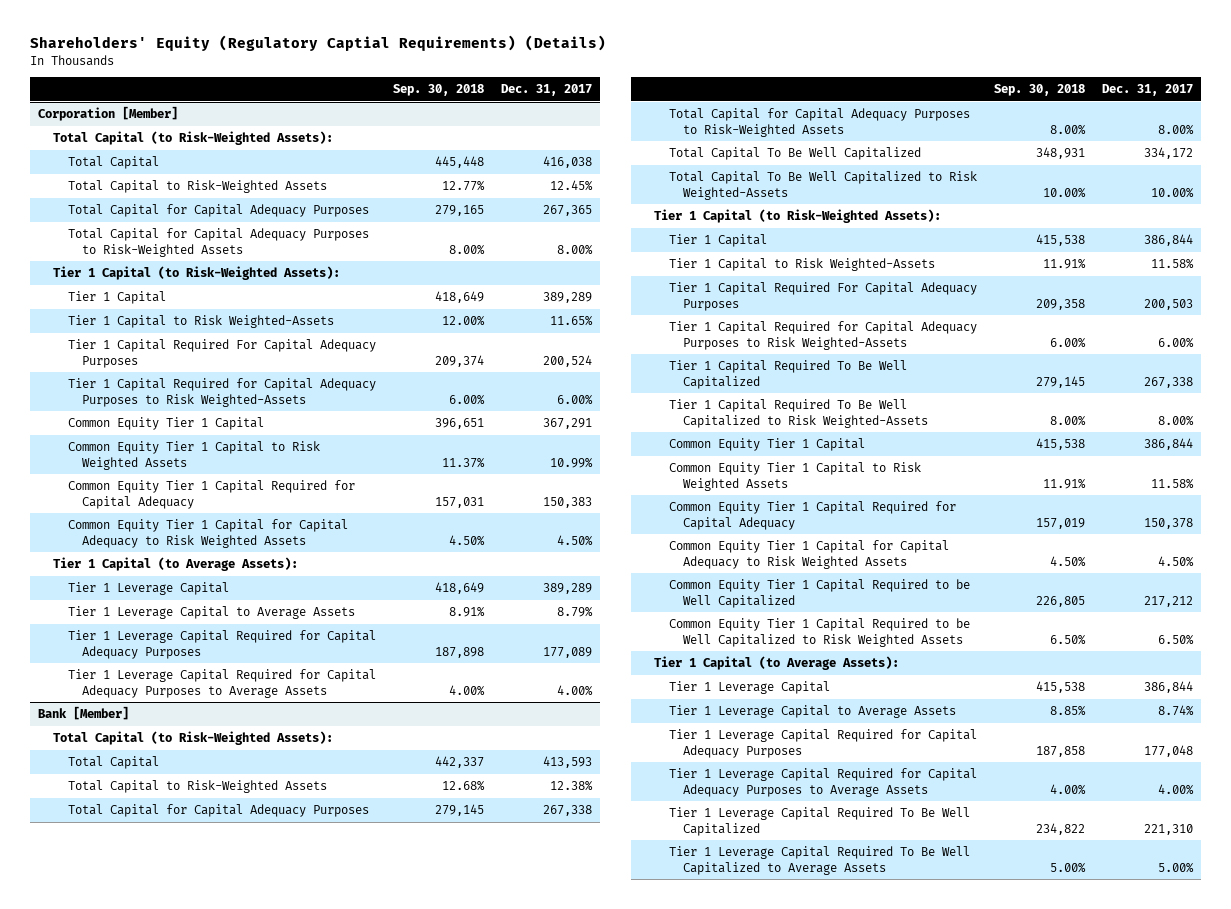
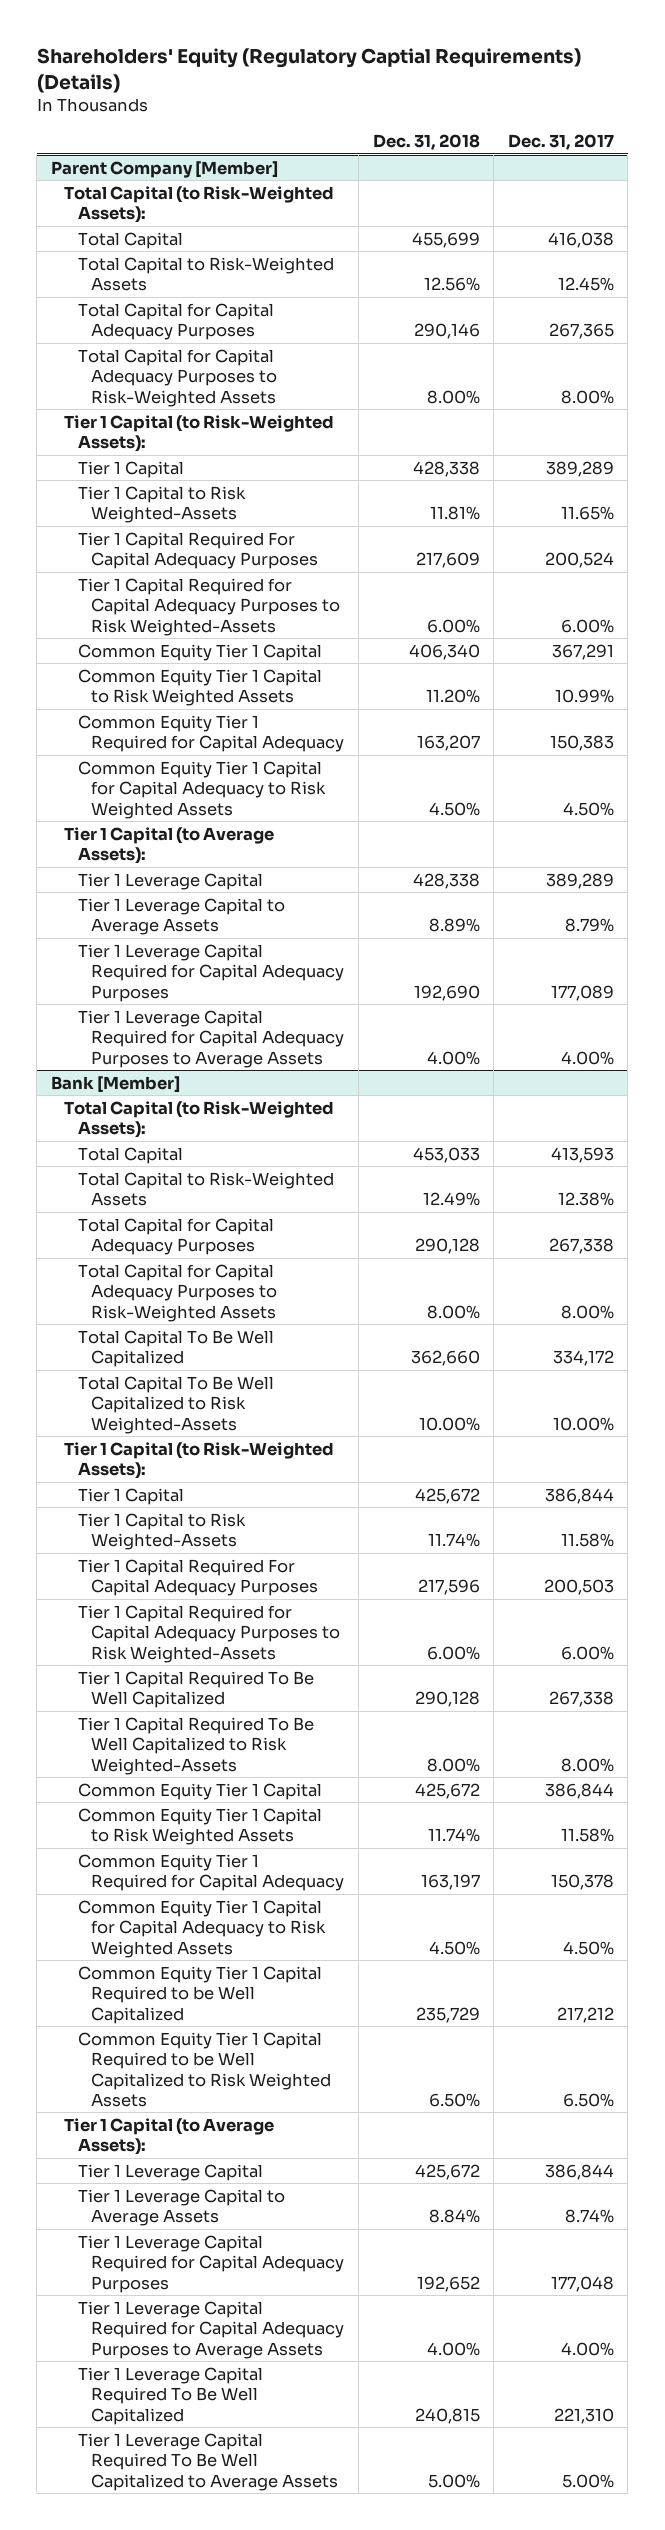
[392,83,484,96] Sep. 30, 2018 -> none
none -> [372,133,480,150] Dec. 31, 2018
[38,106,179,122] Corporation [Member] -> none
none -> [50,160,278,178] Parent Company [Member]
[67,480,355,509] Common Equity Tier 1 Capital Required for Capital Adequacy -> [77,714,345,753] Common Equity Tier 1 Required for Capital Adequacy
[668,501,956,530] Common Equity Tier 1 Capital Required for Capital Adequacy -> [77,1853,345,1892] Common Equity Tier 1 Required for Capital Adequacy

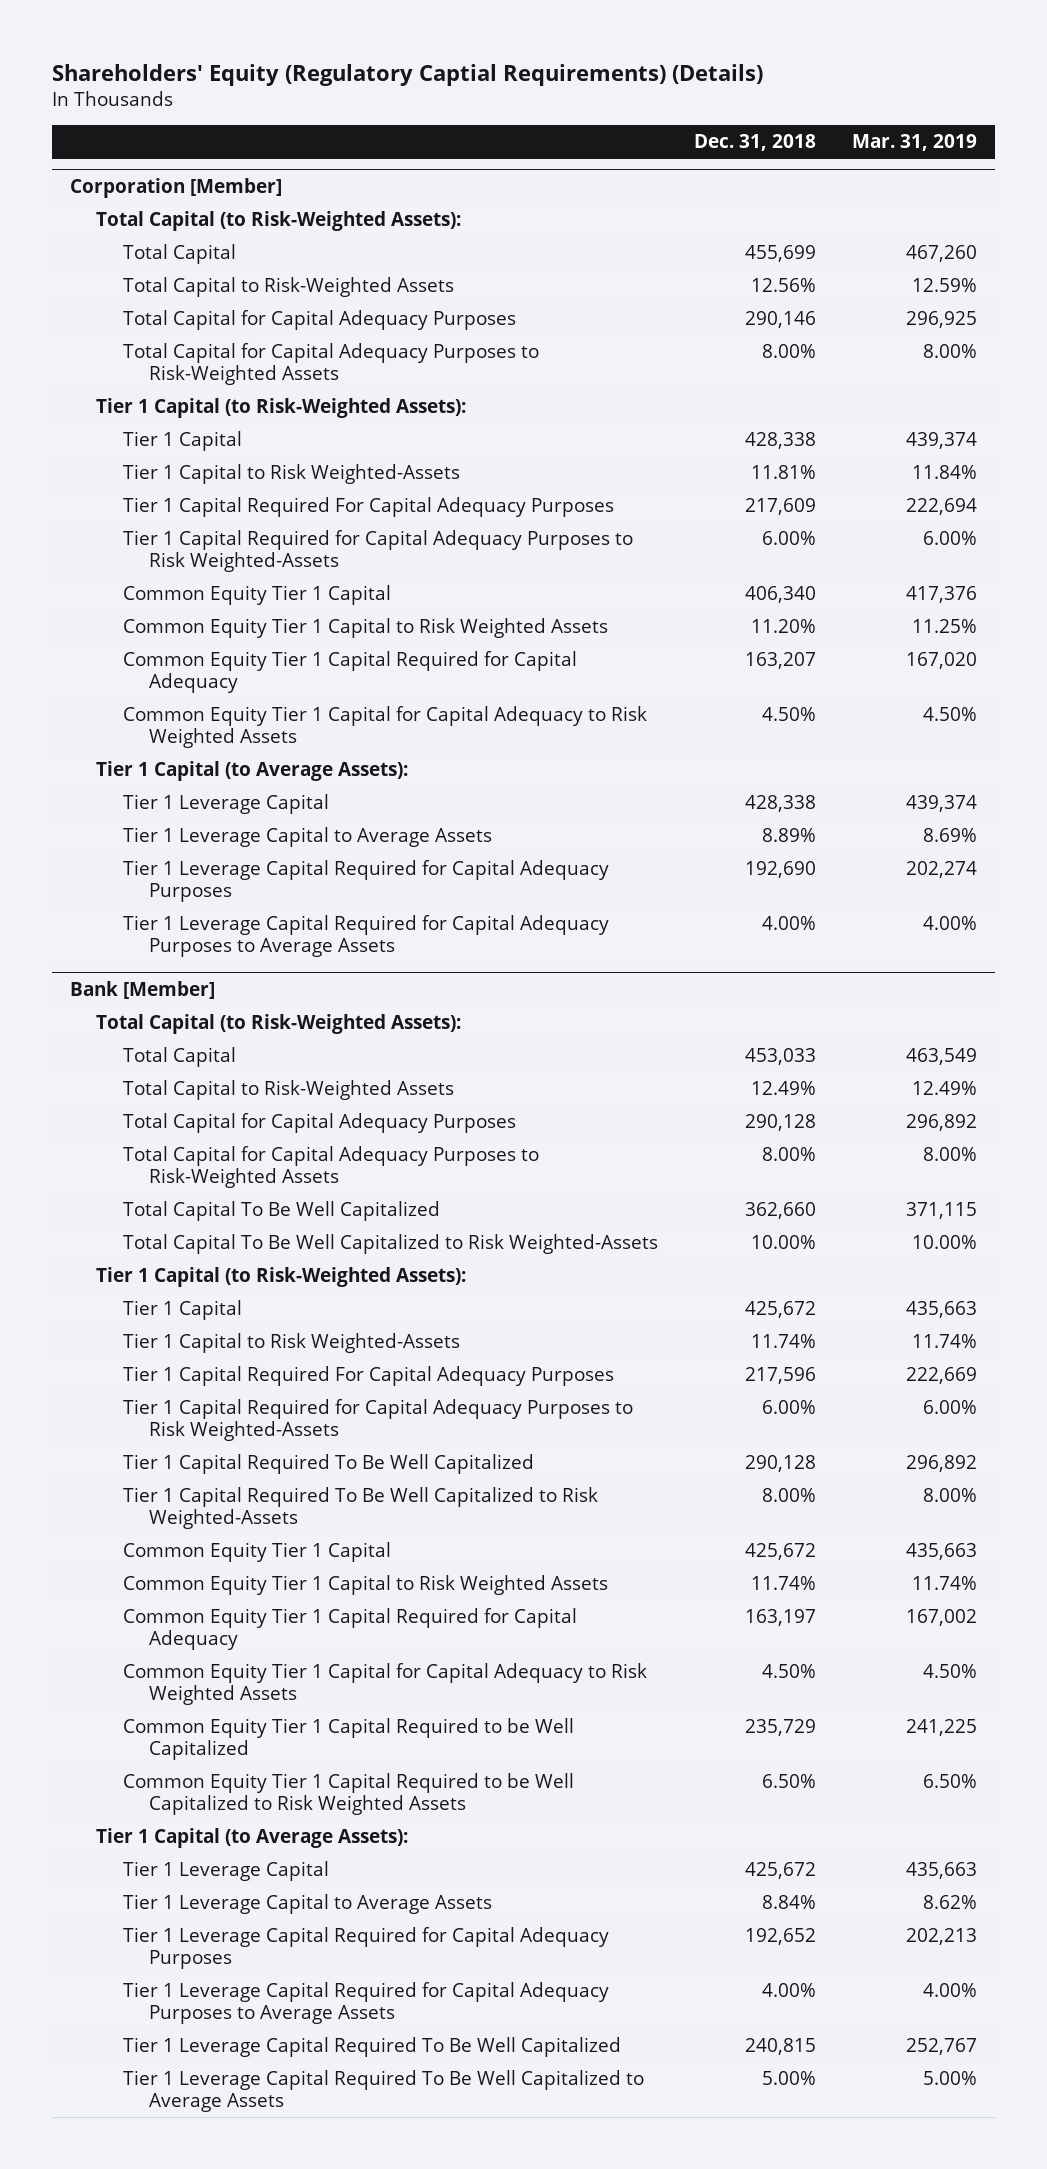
[507,133,614,150] Dec. 31, 2017 -> none
none -> [852,134,978,152] Mar. 31, 2019
[50,160,278,178] Parent Company [Member] -> [70,178,283,199] Corporation [Member]
[77,714,345,753] Common Equity Tier 1 Required for Capital Adequacy -> [122,651,577,693] Common Equity Tier 1 Capital Required for Capital Adequacy
[77,1853,345,1892] Common Equity Tier 1 Required for Capital Adequacy -> [122,1608,577,1650] Common Equity Tier 1 Capital Required for Capital Adequacy

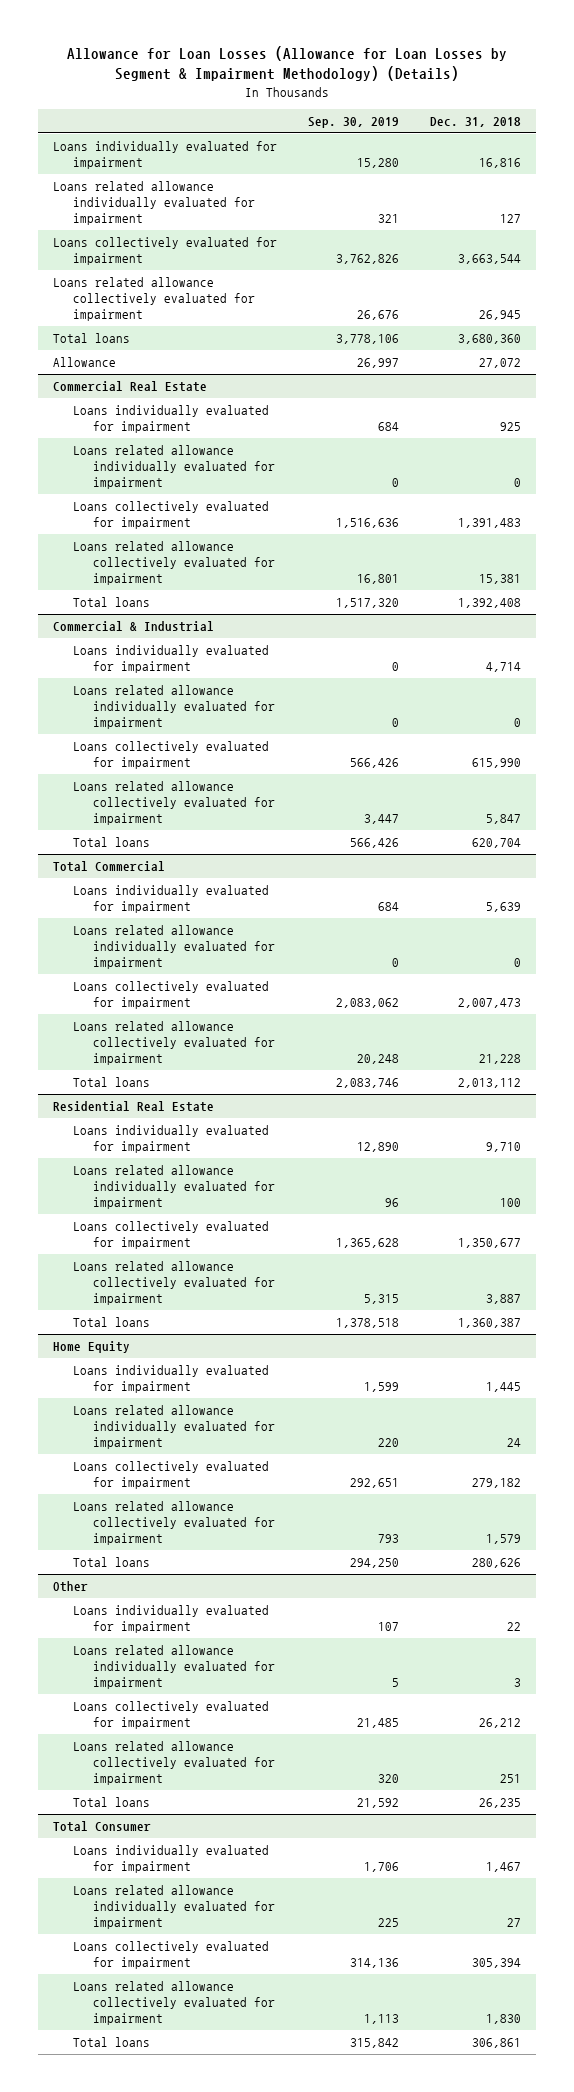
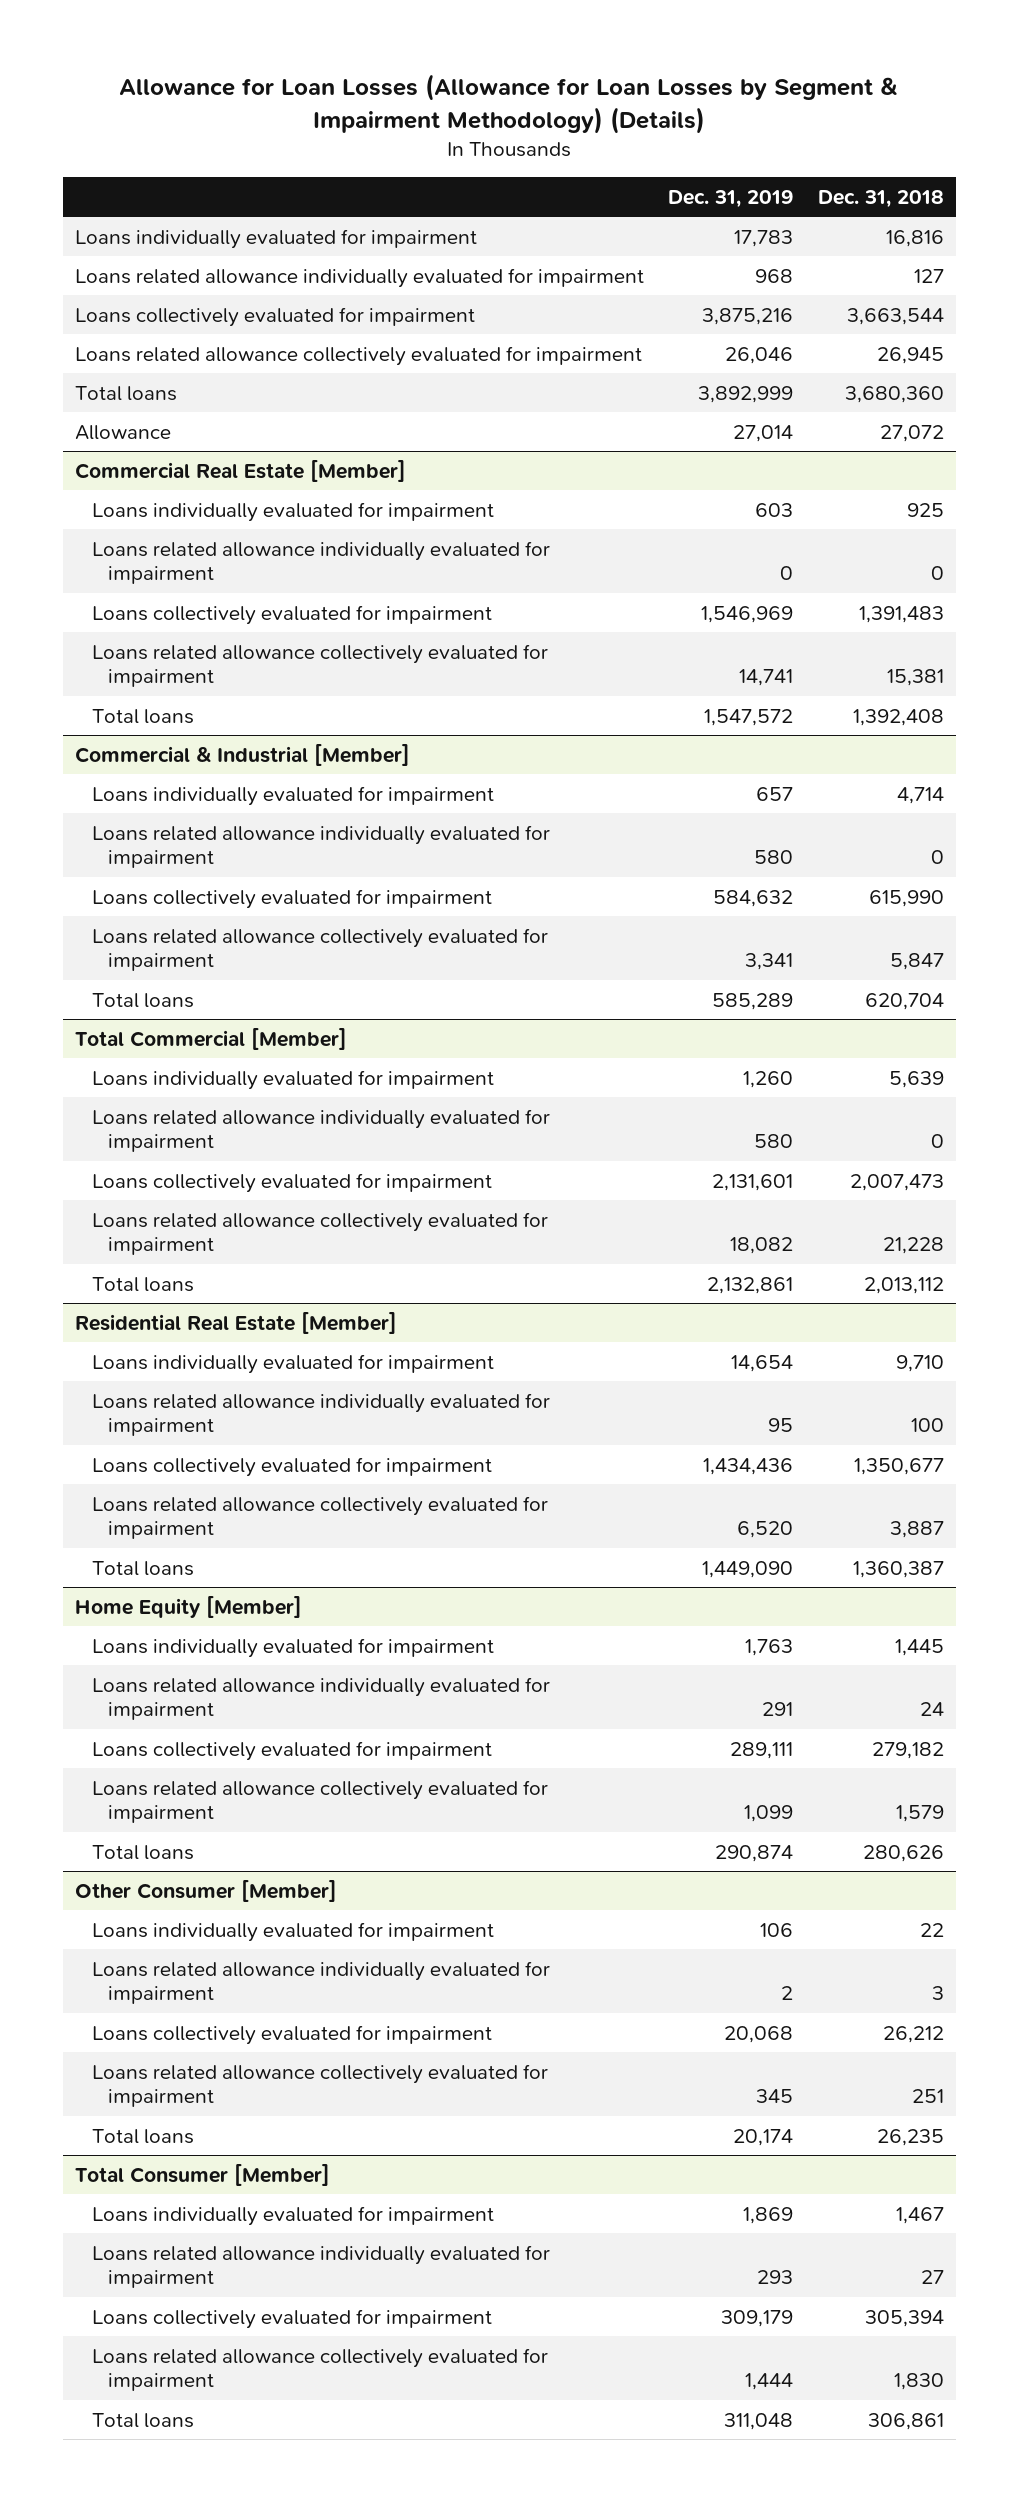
[307,116,399,128] Sep. 30, 2019 -> none
none -> [668,189,794,208] Dec. 31, 2019
[53,380,208,392] Commercial Real Estate -> [75,459,407,482] Commercial Real Estate [Member]
[53,620,215,632] Commercial & Industrial -> [75,743,411,766] Commercial & Industrial [Member]
[53,860,166,872] Total Commercial -> [75,1027,348,1050] Total Commercial [Member]
[53,1100,215,1112] Residential Real Estate -> [75,1311,398,1334] Residential Real Estate [Member]
[53,1340,131,1353] Home Equity -> [75,1595,303,1618] Home Equity [Member]
[53,1580,89,1592] Other -> [75,1879,338,1902] Other Consumer [Member]
[53,1820,152,1832] Total Consumer -> [75,2163,331,2186] Total Consumer [Member]

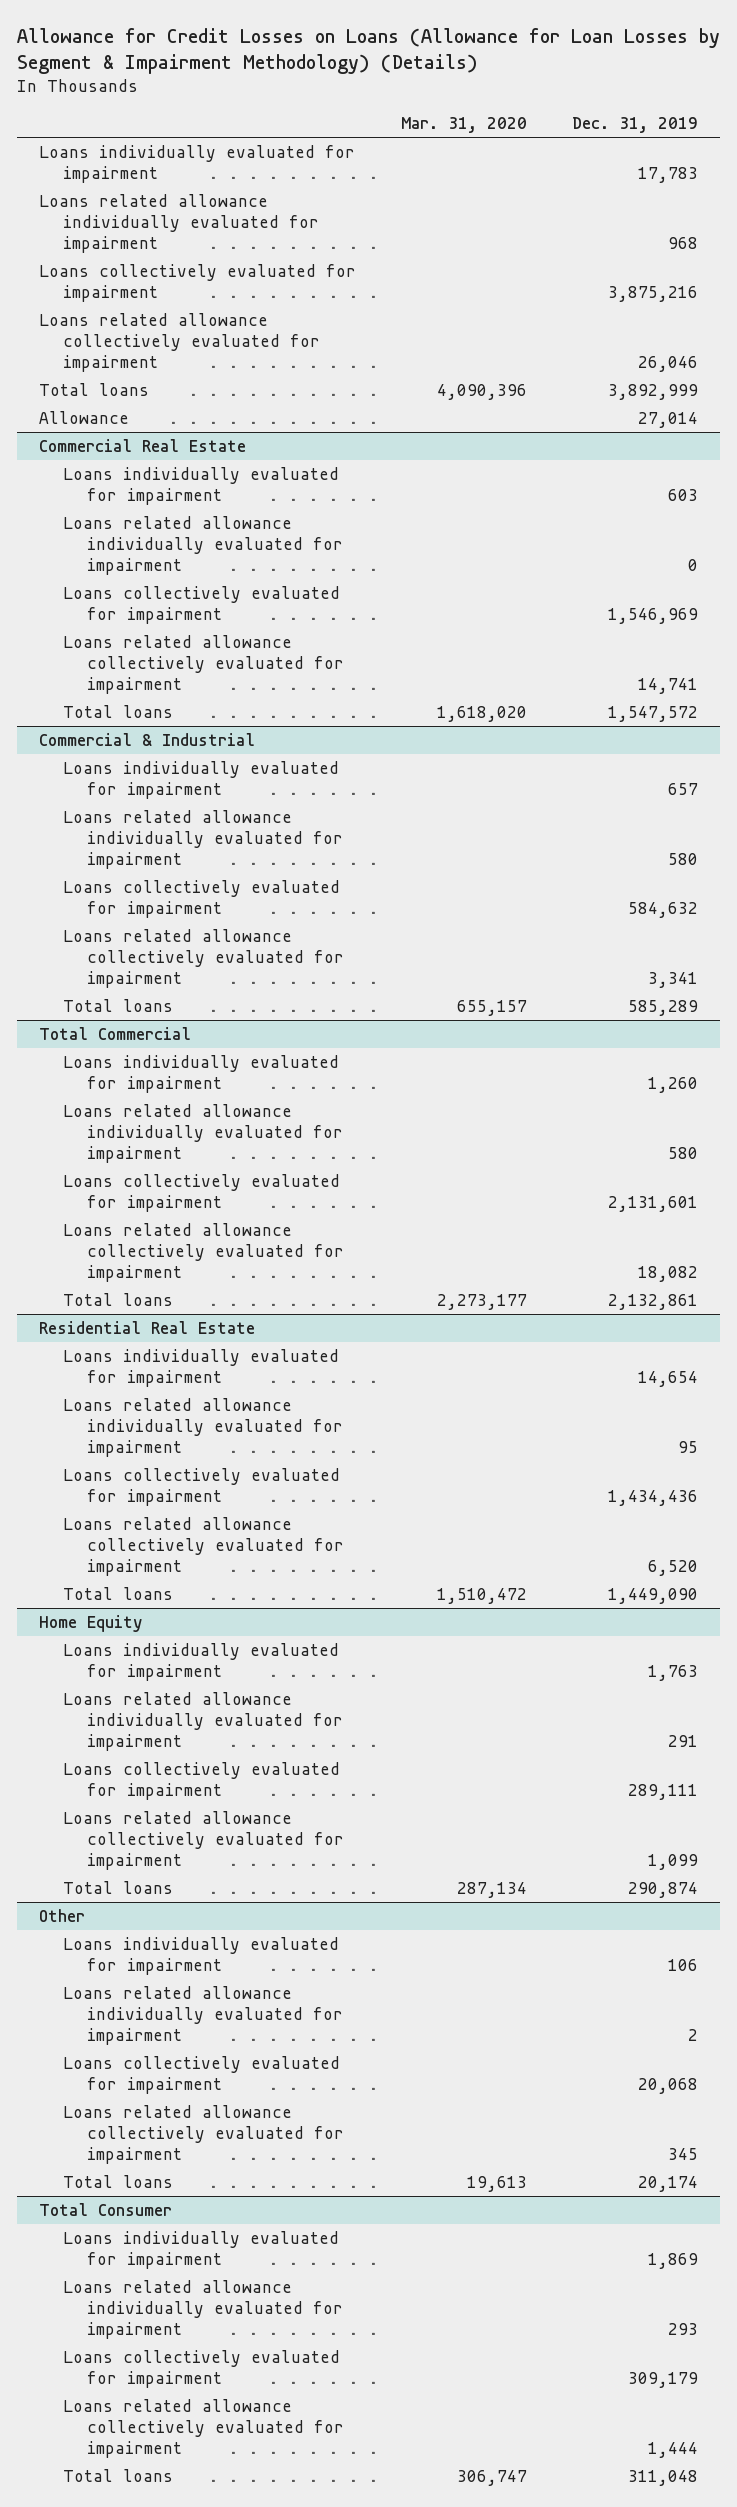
[119,74,899,134] Allowance for Loan Losses (Allowance for Loan Losses by Segment & Impairment Methodology) (Details) -> [16,27,720,75] Allowance for Credit Losses on Loans (Allowance for Loan Losses by Segment & Impairment Methodology) (Details)
[817,189,944,208] Dec. 31, 2018 -> none
none -> [400,117,527,134] Mar. 31, 2020
[75,459,407,482] Commercial Real Estate [Member] -> [38,439,246,453] Commercial Real Estate
[75,743,411,766] Commercial & Industrial [Member] -> [38,733,255,747] Commercial & Industrial
[75,1027,348,1050] Total Commercial [Member] -> [38,1027,191,1041] Total Commercial
[75,1311,398,1334] Residential Real Estate [Member] -> [38,1321,255,1335] Residential Real Estate
[75,1595,303,1618] Home Equity [Member] -> [38,1615,143,1633] Home Equity
[75,1879,338,1902] Other Consumer [Member] -> [38,1909,85,1923] Other
[75,2163,331,2186] Total Consumer [Member] -> [38,2203,172,2217] Total Consumer

